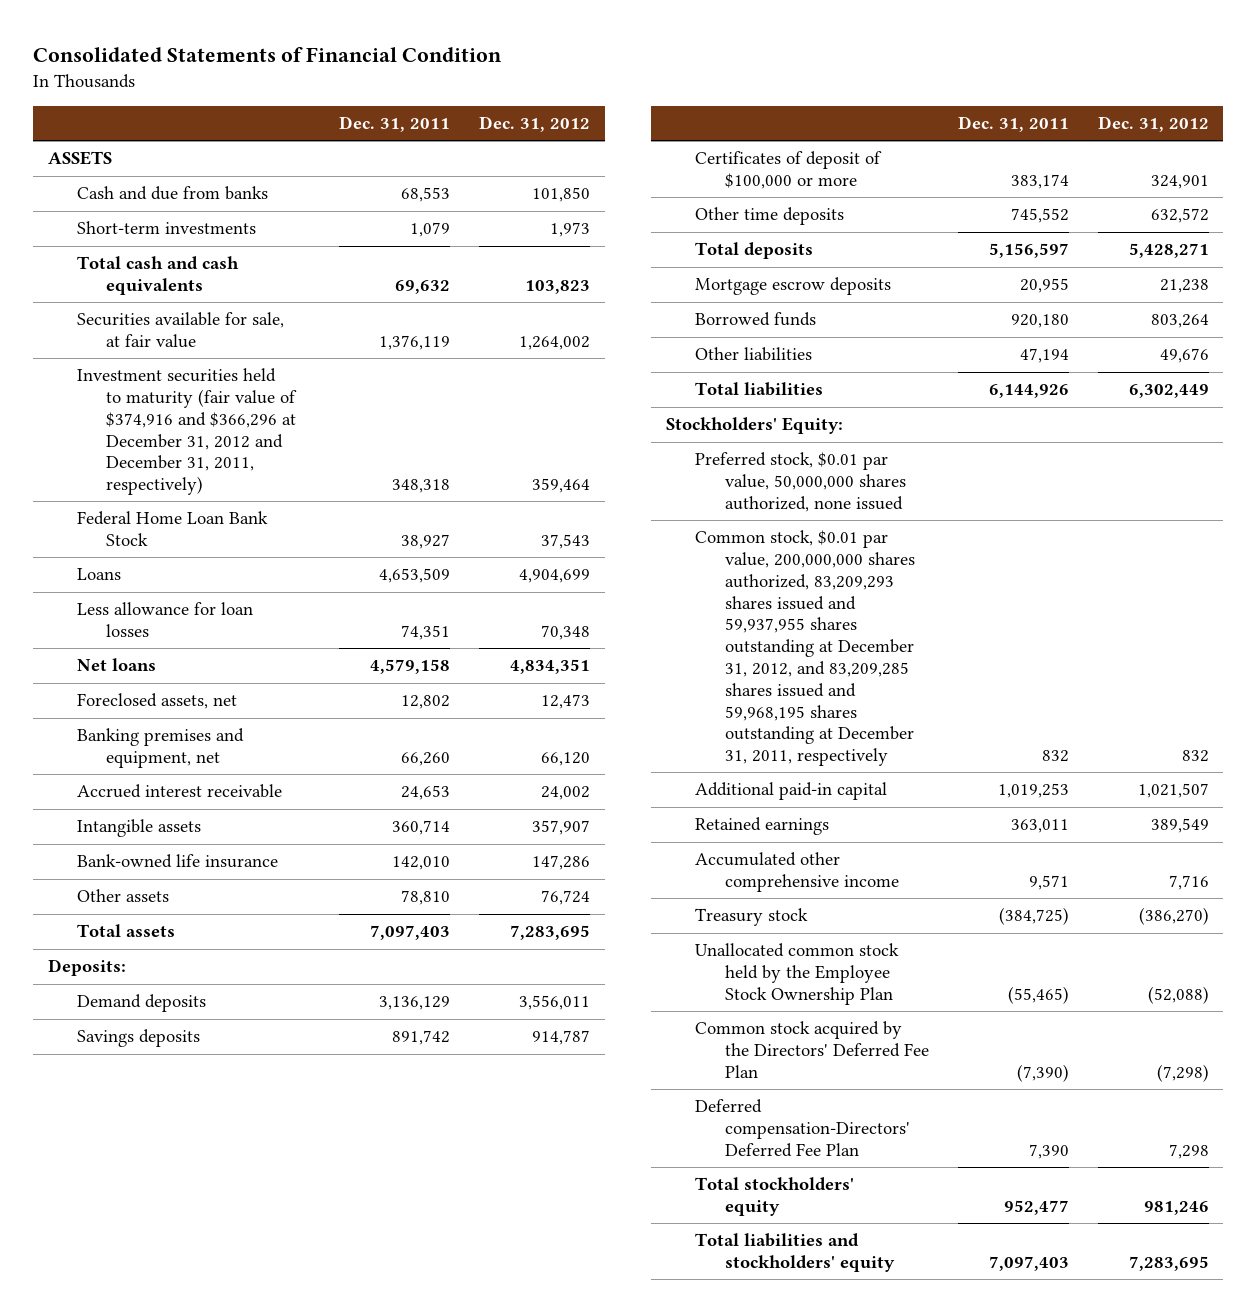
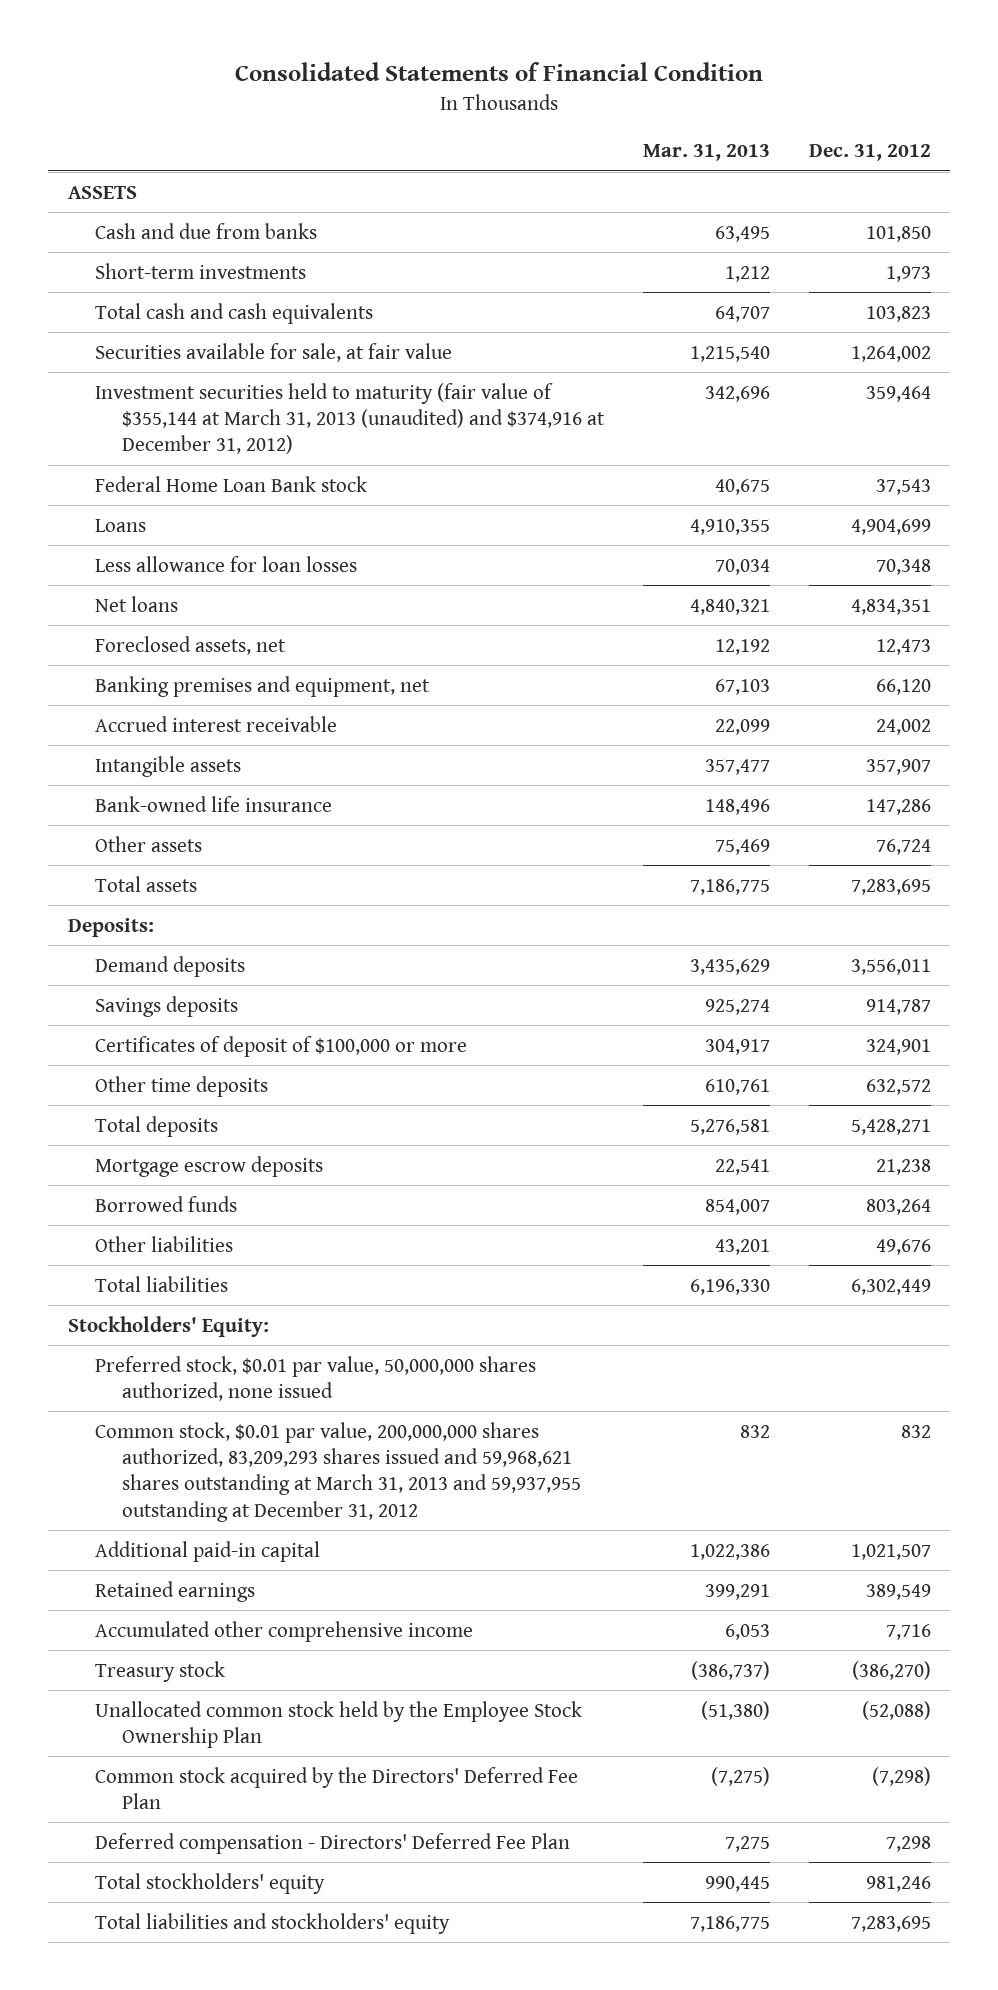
[339,115,451,132] Dec. 31, 2011 -> none
none -> [642,144,770,162] Mar. 31, 2013
[76,368,298,496] Investment securities held to maturity (fair value of $374,916 and $366,296 at December 31, 2012 and December 31, 2011, respectively) -> [94,382,606,455] Investment securities held to maturity (fair value of $355,144 at March 31, 2013 (unaudited) and $374,916 at December 31, 2012)
[76,511,268,547] Federal Home Loan Bank Stock -> [94,475,367,492] Federal Home Loan Bank stock
[695,530,915,767] Common stock, $0.01 par value, 200,000,000 shares authorized, 83,209,293 shares issued and 59,937,955 shares outstanding at December 31, 2012, and 83,209,285 shares issued and 59,968,195 shares outstanding at December 31, 2011, respectively -> [94,1421,582,1522] Common stock, $0.01 par value, 200,000,000 shares authorized, 83,209,293 shares issued and 59,968,621 shares outstanding at March 31, 2013 and 59,937,955 outstanding at December 31, 2012
[695,1099,910,1157] Deferred compensation-Directors' Deferred Fee Plan -> [94,1832,570,1854] Deferred compensation - Directors' Deferred Fee Plan

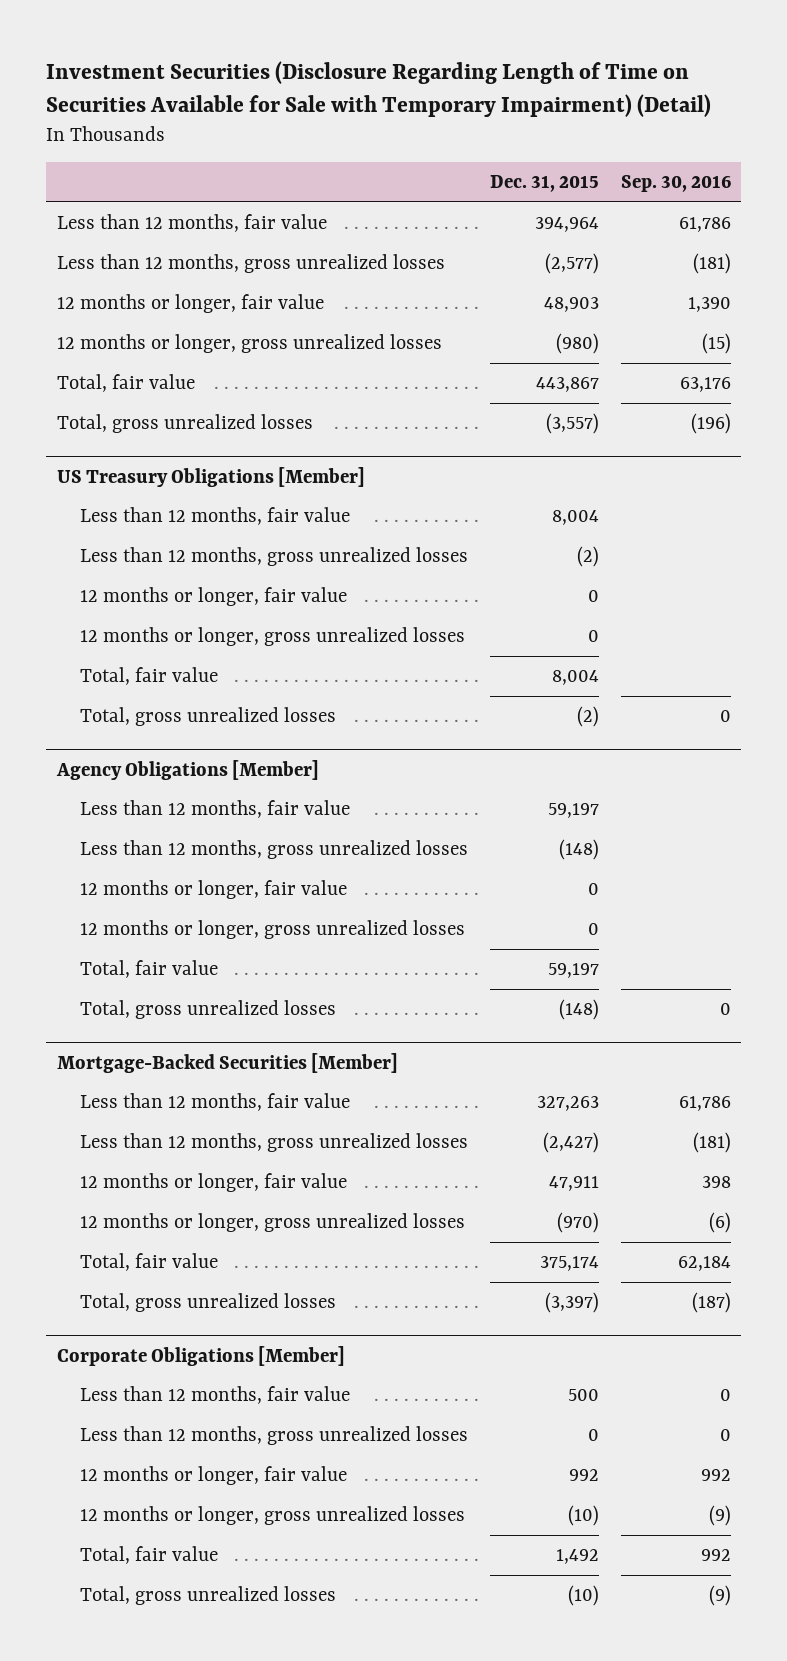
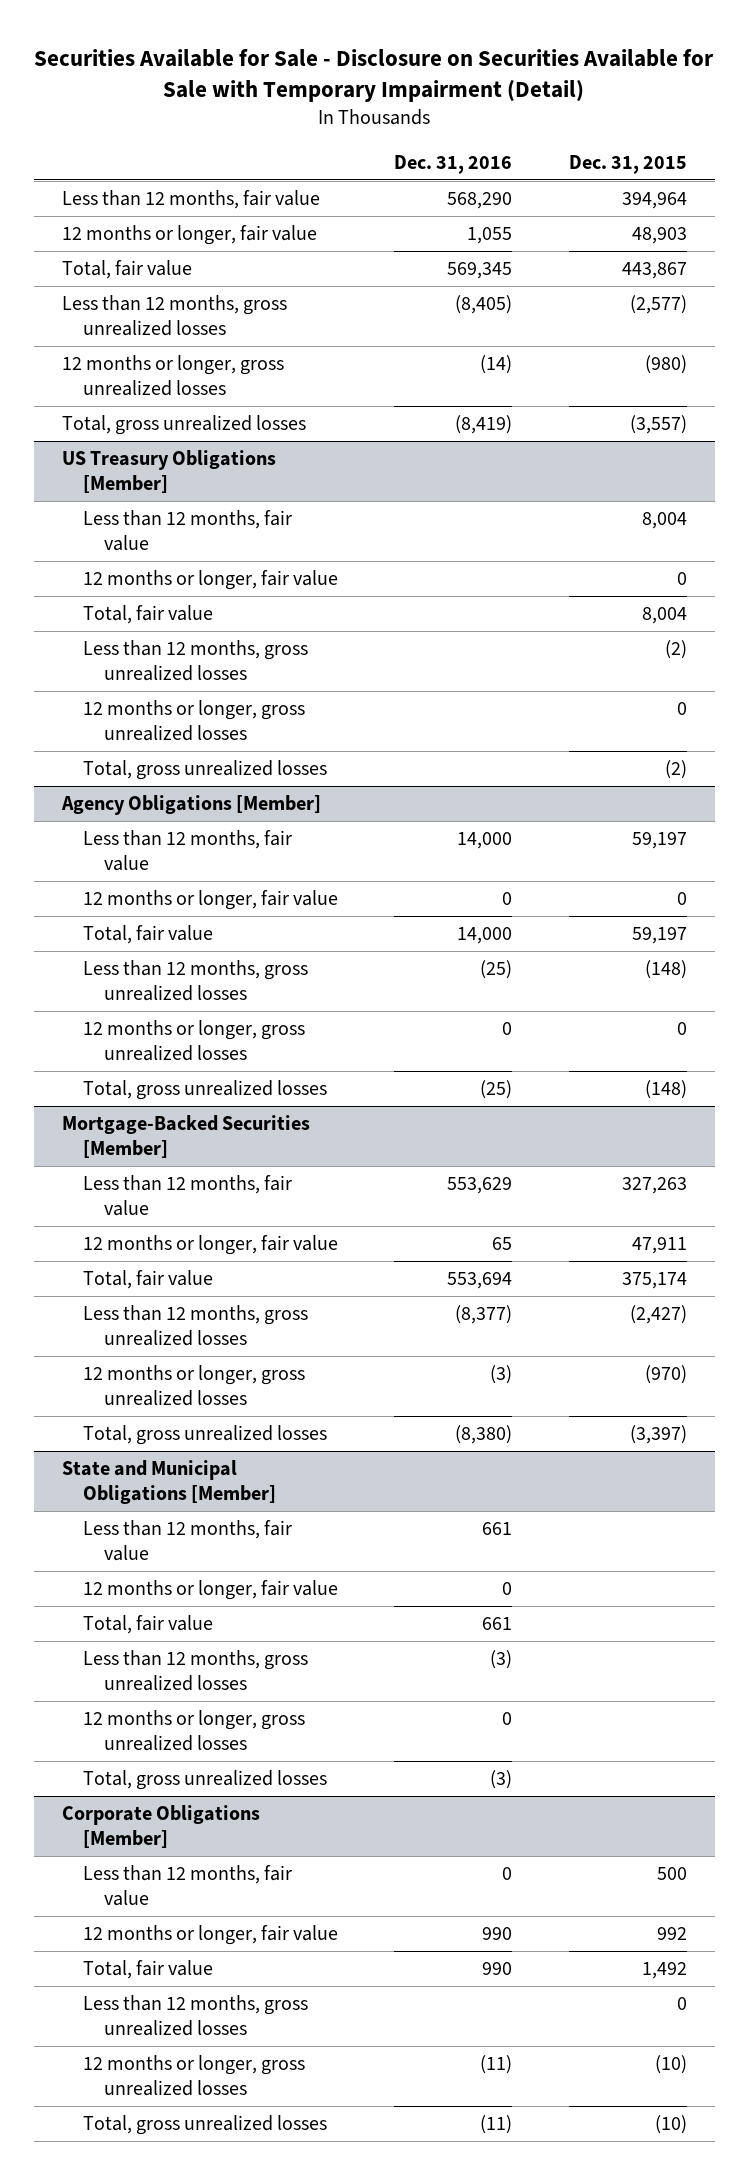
[45,60,711,117] Investment Securities (Disclosure Regarding Length of Time on Securities Available for Sale with Temporary Impairment) (Detail) -> [34,48,715,102] Securities Available for Sale - Disclosure on Securities Available for Sale with Temporary Impairment (Detail)
[620,174,731,192] Sep. 30, 2016 -> none
none -> [394,154,513,174] Dec. 31, 2016
[56,253,445,273] Less than 12 months, gross unrealized losses -> [62,295,288,336] Less than 12 months, gross unrealized losses
[56,333,442,353] 12 months or longer, gross unrealized losses -> [62,355,285,396] 12 months or longer, gross unrealized losses
[79,546,468,566] Less than 12 months, gross unrealized losses -> [83,640,309,681] Less than 12 months, gross unrealized losses
[79,626,465,646] 12 months or longer, gross unrealized losses -> [83,700,306,741] 12 months or longer, gross unrealized losses
[79,839,468,859] Less than 12 months, gross unrealized losses -> [83,960,309,1001] Less than 12 months, gross unrealized losses
[79,919,465,939] 12 months or longer, gross unrealized losses -> [83,1020,306,1061] 12 months or longer, gross unrealized losses
[79,1132,468,1152] Less than 12 months, gross unrealized losses -> [83,1305,309,1346] Less than 12 months, gross unrealized losses
[79,1212,465,1232] 12 months or longer, gross unrealized losses -> [83,1365,306,1406] 12 months or longer, gross unrealized losses
none -> [62,1460,277,1504] State and Municipal Obligations [Member]
none -> [83,1520,293,1561] Less than 12 months, fair value
none -> [83,1580,339,1601] 12 months or longer, fair value
none -> [83,1615,214,1635] Total, fair value
none -> [83,1650,309,1691] Less than 12 months, gross unrealized losses
none -> [83,1710,306,1751] 12 months or longer, gross unrealized losses
none -> [83,1770,328,1791] Total, gross unrealized losses
[79,1425,468,1445] Less than 12 months, gross unrealized losses -> [83,1995,309,2036] Less than 12 months, gross unrealized losses
[79,1505,465,1525] 12 months or longer, gross unrealized losses -> [83,2055,306,2096] 12 months or longer, gross unrealized losses

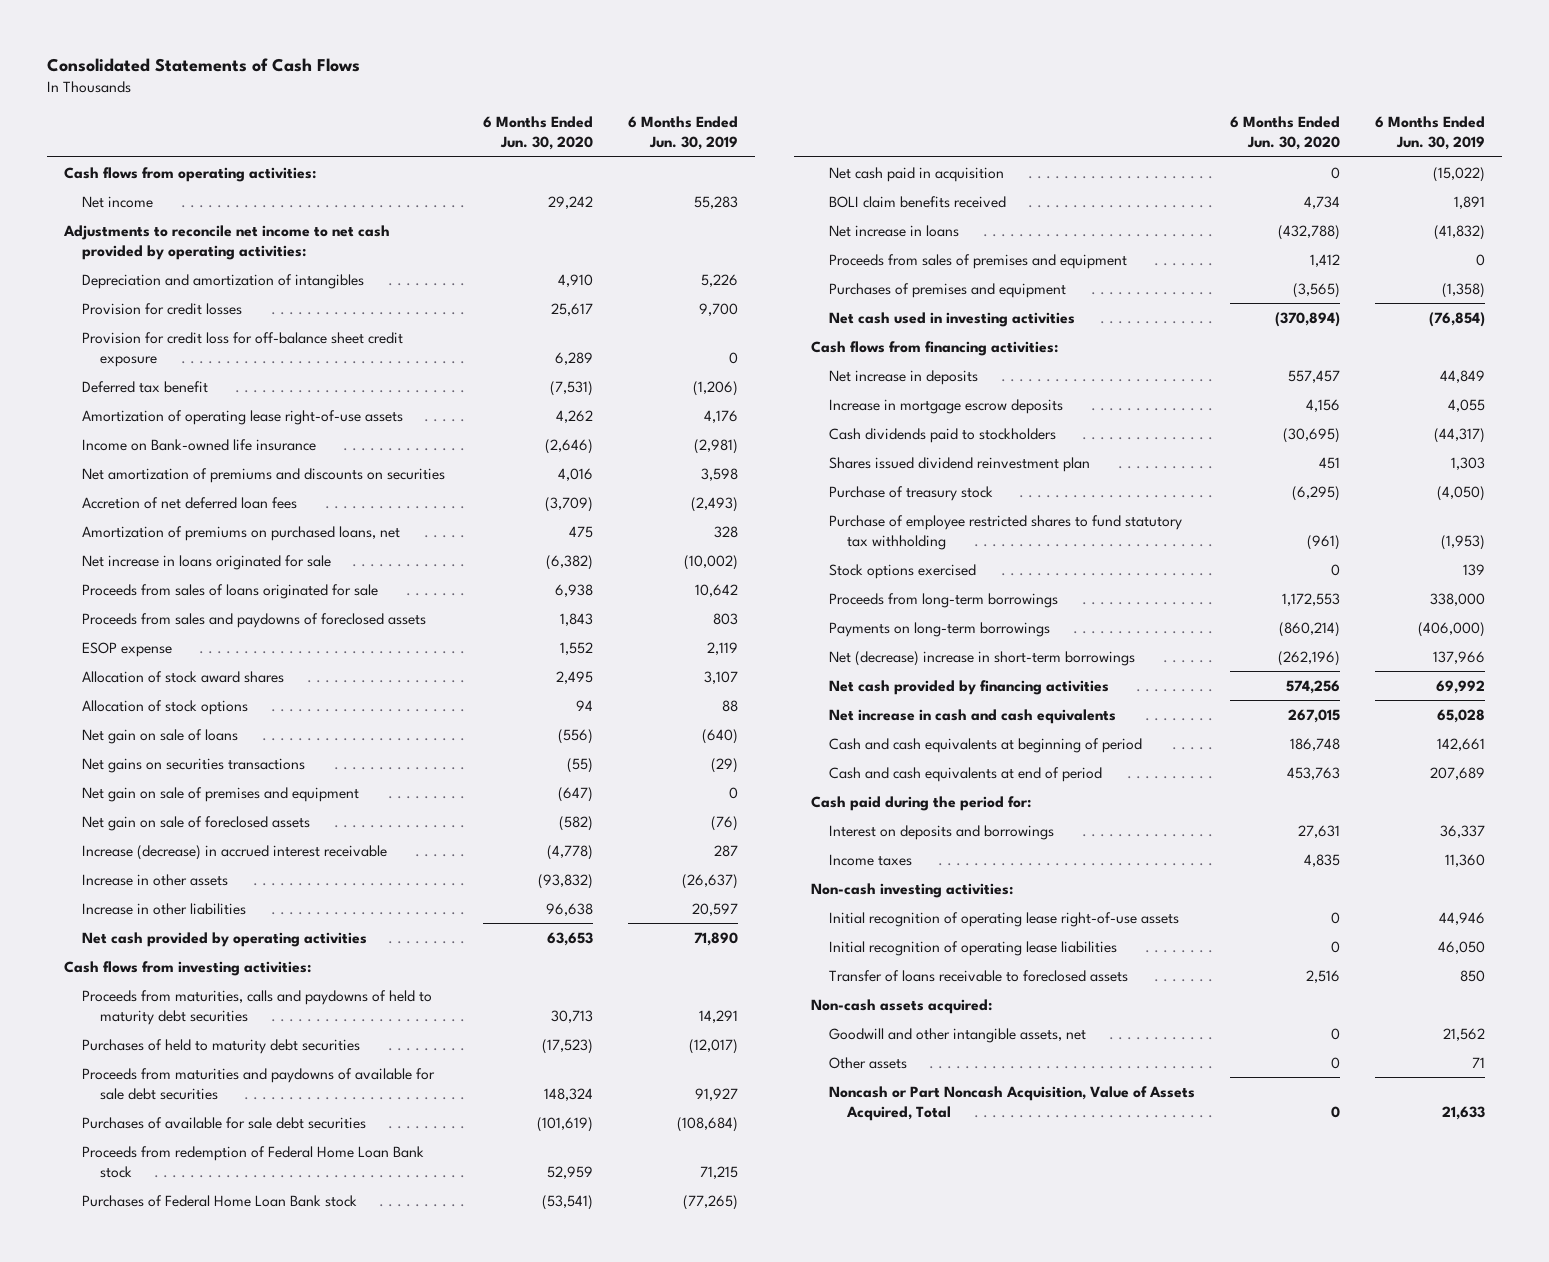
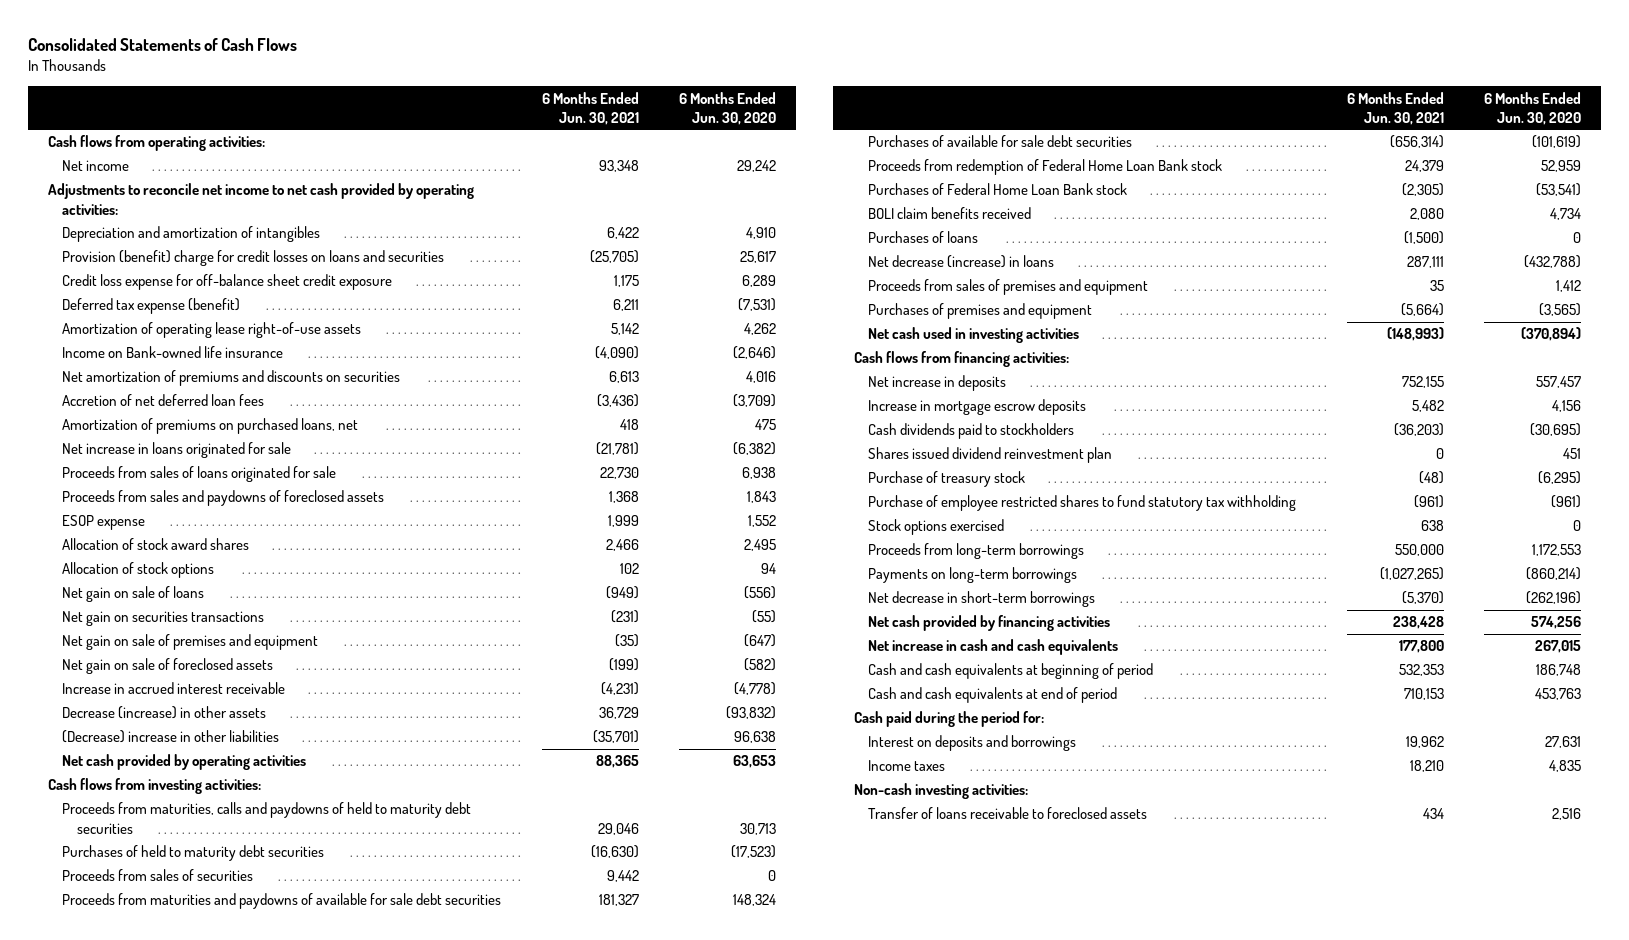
[627,116,738,151] 6 Months Ended Jun. 30, 2019 -> none
none -> [541,91,639,125] 6 Months Ended Jun. 30, 2021
[82,302,243,315] Provision for credit losses -> [62,250,445,267] Provision (benefit) charge for credit losses on loans and securities
[82,331,404,367] Provision for credit loss for off-balance sheet credit exposure -> [62,274,393,291] Credit loss expense for off-balance sheet credit exposure
[82,380,209,393] Deferred tax benefit -> [62,298,241,315] Deferred tax expense (benefit)
[82,757,306,773] Net gains on securities transactions -> [62,611,265,627] Net gain on securities transactions
[82,844,388,860] Increase (decrease) in accrued interest receivable -> [62,682,286,695] Increase in accrued interest receivable
[82,873,229,886] Increase in other assets -> [62,706,267,720] Decrease (increase) in other assets
[82,902,247,915] Increase in other liabilities -> [62,730,280,744] (Decrease) increase in other liabilities
none -> [62,869,254,882] Proceeds from sales of securities
[829,166,1005,182] Net cash paid in acquisition -> none
none -> [867,231,978,244] Purchases of loans
[829,224,960,237] Net increase in loans -> [867,255,1054,269] Net decrease (increase) in loans
[829,650,1136,666] Net (decrease) increase in short-term borrowings -> [867,591,1095,608] Net decrease in short-term borrowings
[829,911,1180,927] Initial recognition of operating lease right-of-use assets -> none
[829,940,1118,956] Initial recognition of operating lease liabilities -> none
[811,998,993,1014] Non-cash assets acquired: -> none
[829,1027,1087,1043] Goodwill and other intangible assets, net -> none
[829,1056,908,1069] Other assets -> none
[829,1085,1196,1121] Noncash or Part Noncash Acquisition, Value of Assets Acquired, Total -> none

